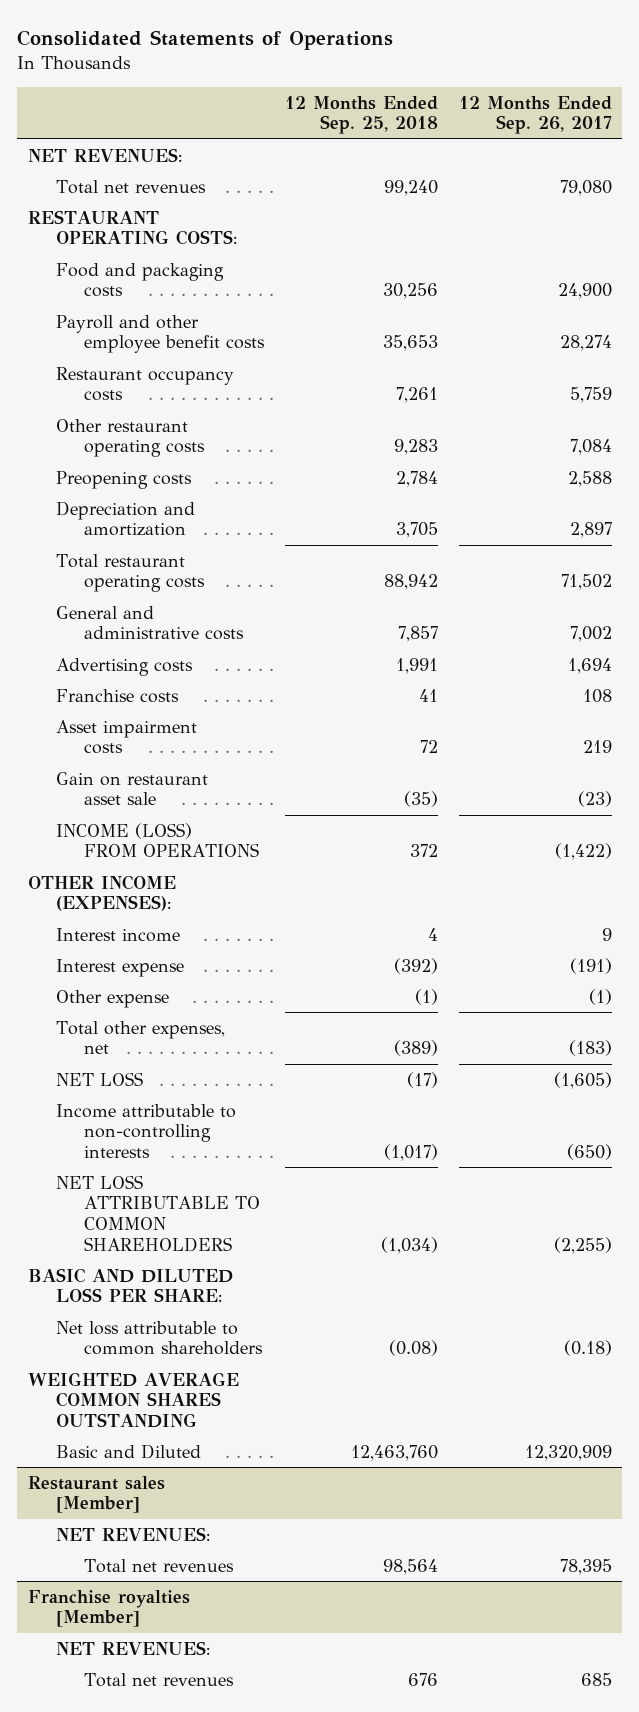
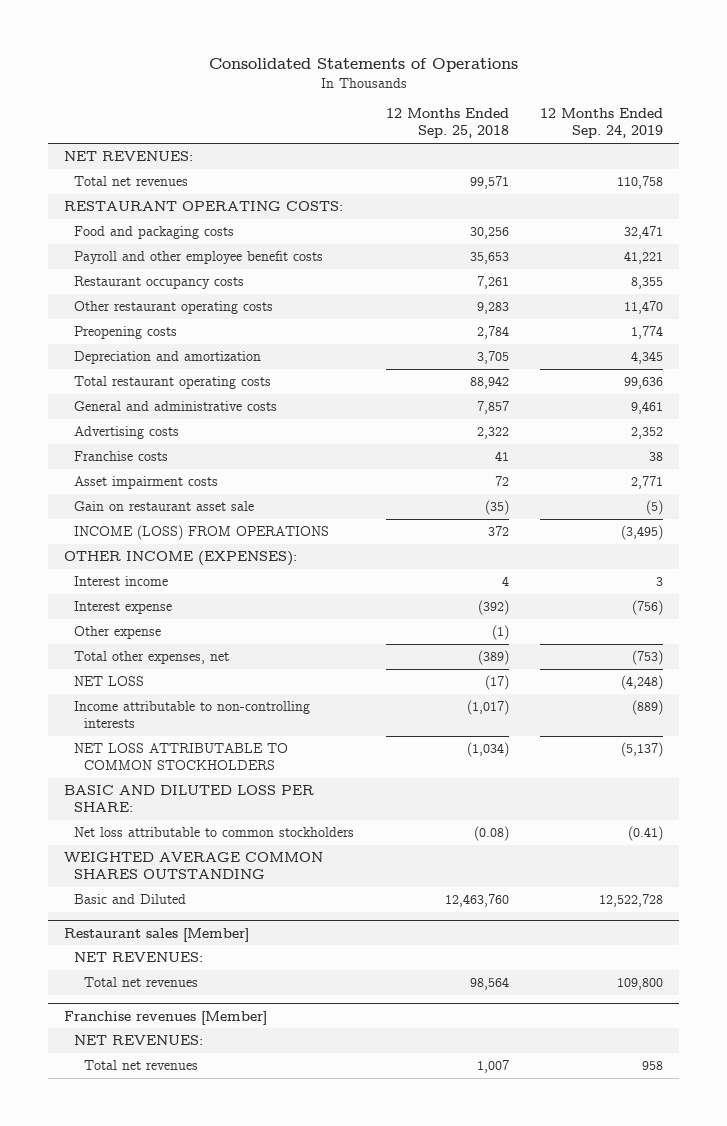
[458,95,612,135] 12 Months Ended Sep. 26, 2017 -> none
none -> [540,108,664,139] 12 Months Ended Sep. 24, 2019
[383,179,438,196] 99,240 -> [469,176,509,190] 99,571
[395,657,438,674] 1,991 -> [476,427,509,440] 2,322
[55,1174,260,1252] NET LOSS ATTRIBUTABLE TO COMMON SHAREHOLDERS -> [73,743,288,771] NET LOSS ATTRIBUTABLE TO COMMON STOCKHOLDERS
[55,1320,263,1356] Net loss attributable to common shareholders -> [73,827,354,838] Net loss attributable to common stockholders
[27,1589,190,1628] Franchise royalties [Member] -> [63,1010,267,1025] Franchise revenues [Member]
[407,1672,438,1686] 676 -> [476,1060,509,1074] 1,007

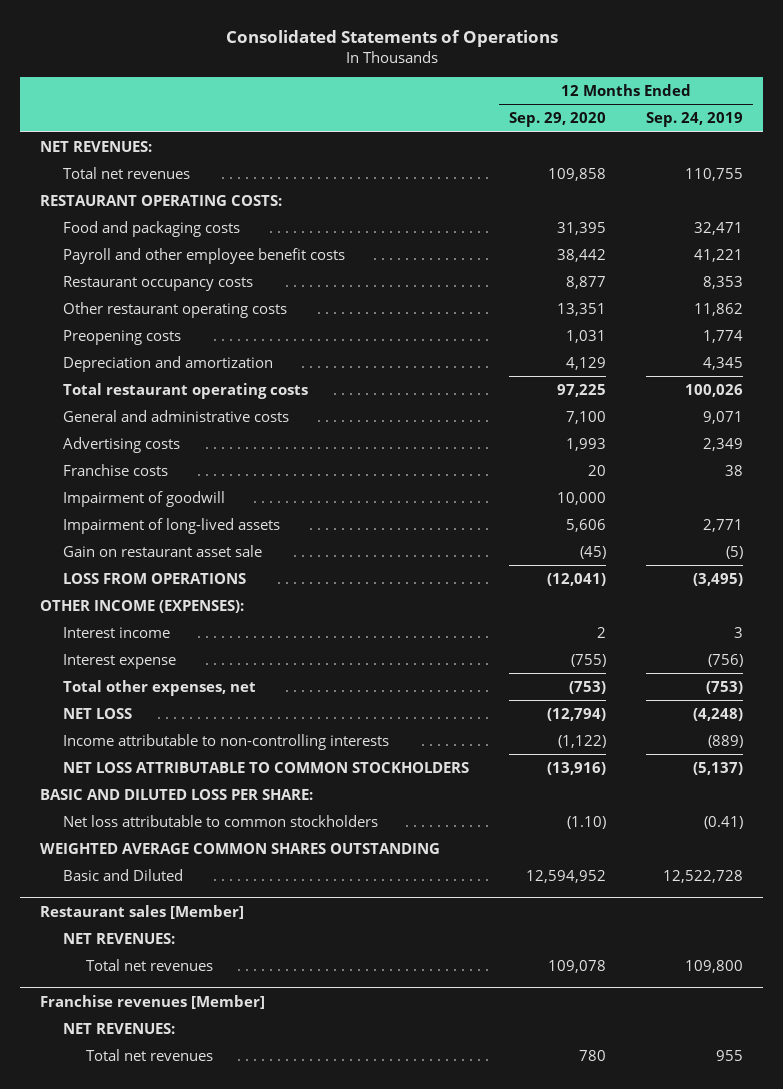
[385,108,509,139] 12 Months Ended Sep. 25, 2018 -> none
none -> [508,112,606,128] Sep. 29, 2020
[617,176,664,190] 110,758 -> [685,167,744,181] 110,755
[631,277,664,290] 8,355 -> [703,275,744,289] 8,353
[624,301,664,315] 11,470 -> [694,302,744,316] 11,862
[624,377,664,390] 99,636 -> [685,383,744,397] 100,026
[631,401,664,415] 9,461 -> [703,410,744,424] 9,071
[631,427,664,440] 2,352 -> [703,437,744,451] 2,349
none -> [62,490,225,507] Impairment of goodwill
[73,476,218,490] Asset impairment costs -> [62,517,280,534] Impairment of long-lived assets
[73,525,329,541] INCOME (LOSS) FROM OPERATIONS -> [62,572,246,584] LOSS FROM OPERATIONS
[73,626,161,640] Other expense -> none
[642,1061,664,1071] 958 -> [716,1049,744,1061] 955

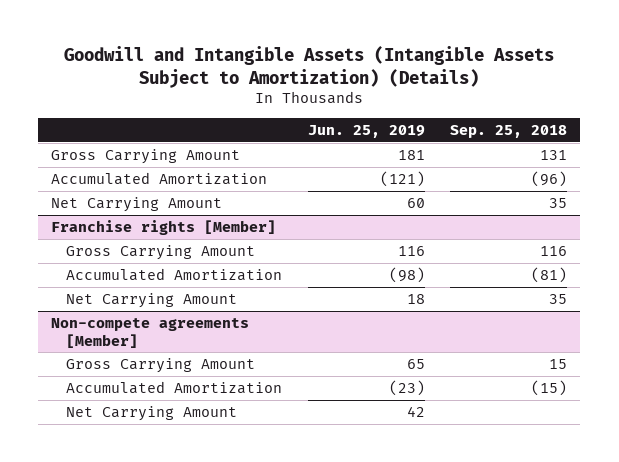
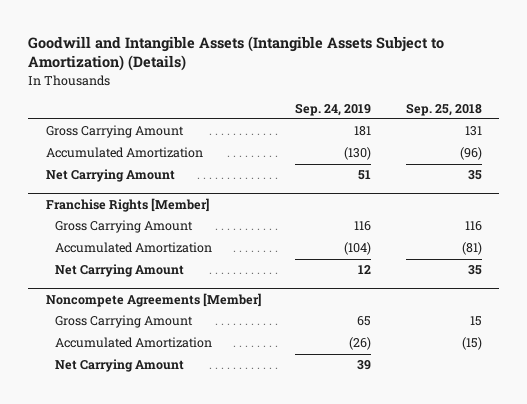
[307,124,425,138] Jun. 25, 2019 -> none
none -> [295,102,372,116] Sep. 24, 2019
[51,219,277,235] Franchise rights [Member] -> [45,197,209,212] Franchise Rights [Member]
[51,317,250,348] Non-compete agreements [Member] -> [45,292,261,307] Noncompete Agreements [Member]

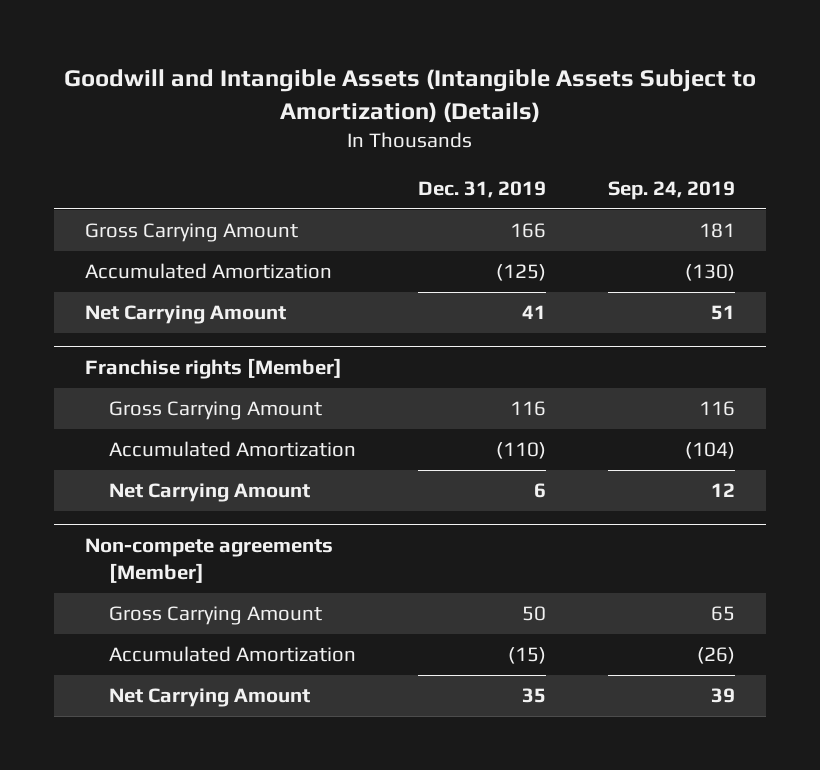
[405,102,482,116] Sep. 25, 2018 -> none
none -> [418,180,547,198] Dec. 31, 2019
[45,197,209,212] Franchise Rights [Member] -> [85,357,343,379] Franchise rights [Member]
[45,292,261,307] Noncompete Agreements [Member] -> [85,537,334,583] Non-compete agreements [Member]

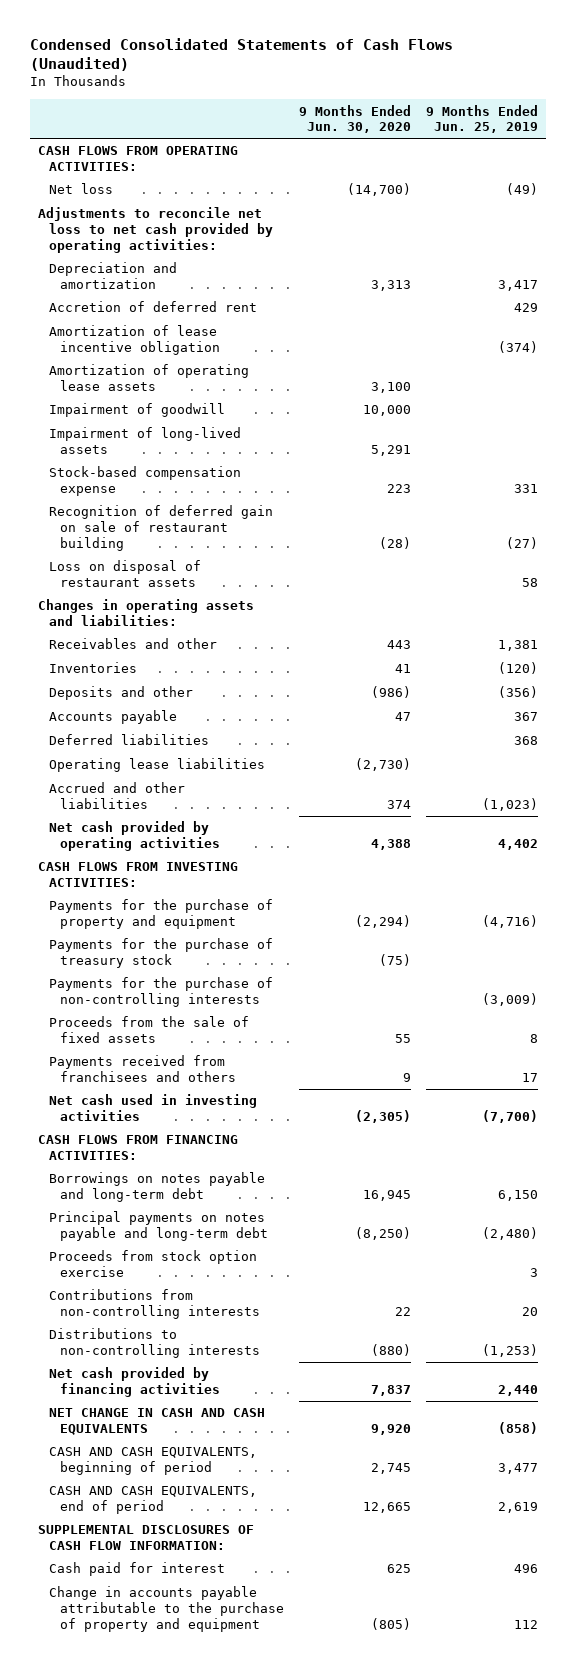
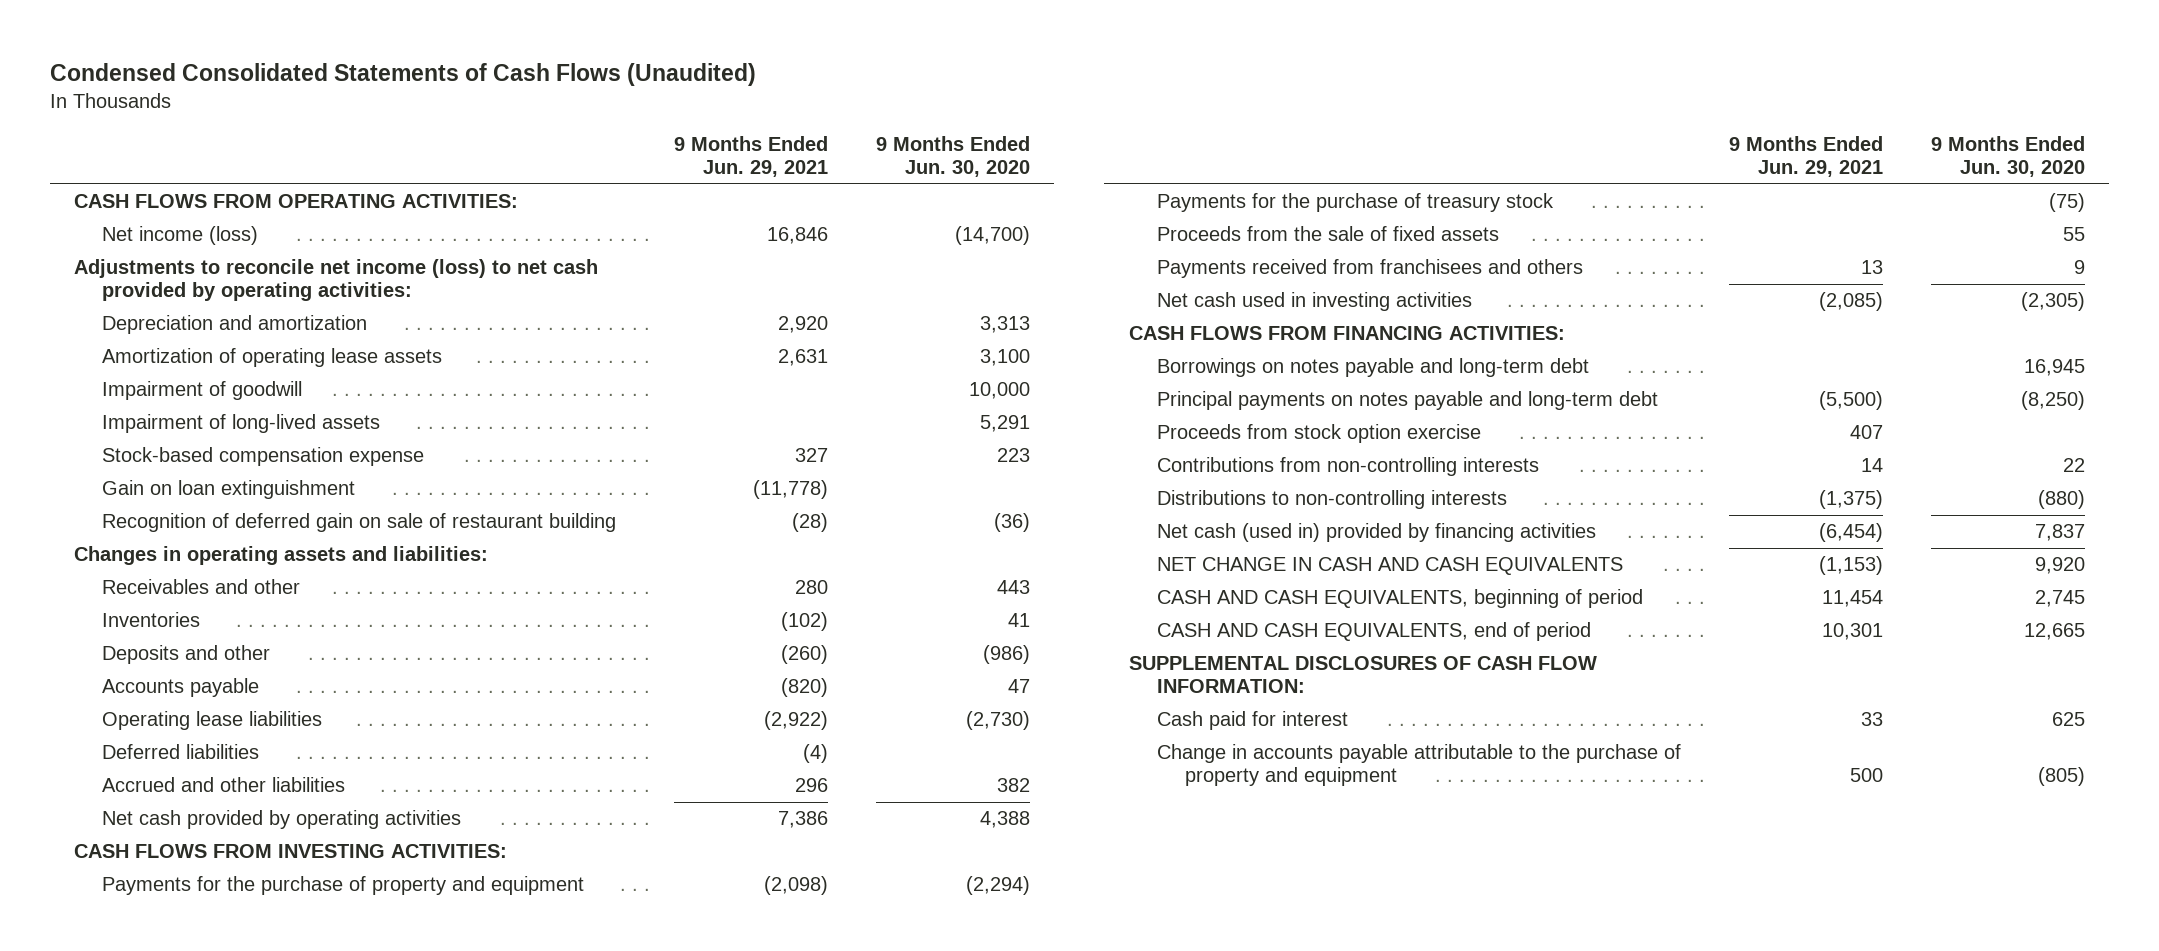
[426,104,539,134] 9 Months Ended Jun. 25, 2019 -> none
none -> [674,135,829,178] 9 Months Ended Jun. 29, 2021
[49,183,114,195] Net loss -> [102,226,259,246] Net income (loss)
[37,207,274,253] Adjustments to reconcile net loss to net cash provided by operating activities: -> [73,259,598,302] Adjustments to reconcile net income (loss) to net cash provided by operating activities:
[49,301,258,313] Accretion of deferred rent -> none
[49,325,221,356] Amortization of lease incentive obligation -> none
[49,560,202,588] Loss on disposal of restaurant assets -> none
none -> [102,480,356,500] Gain on loan extinguishment
[379,536,412,549] (28) -> [994,513,1031,533] (36)
[49,734,210,746] Deferred liabilities -> [102,744,260,760] Deferred liabilities
[387,800,412,810] 374 -> [997,778,1031,793] 382
[49,977,274,1008] Payments for the purchase of non-controlling interests -> none
[49,1367,221,1398] Net cash provided by financing activities -> [1156,523,1596,543] Net cash (used in) provided by financing activities

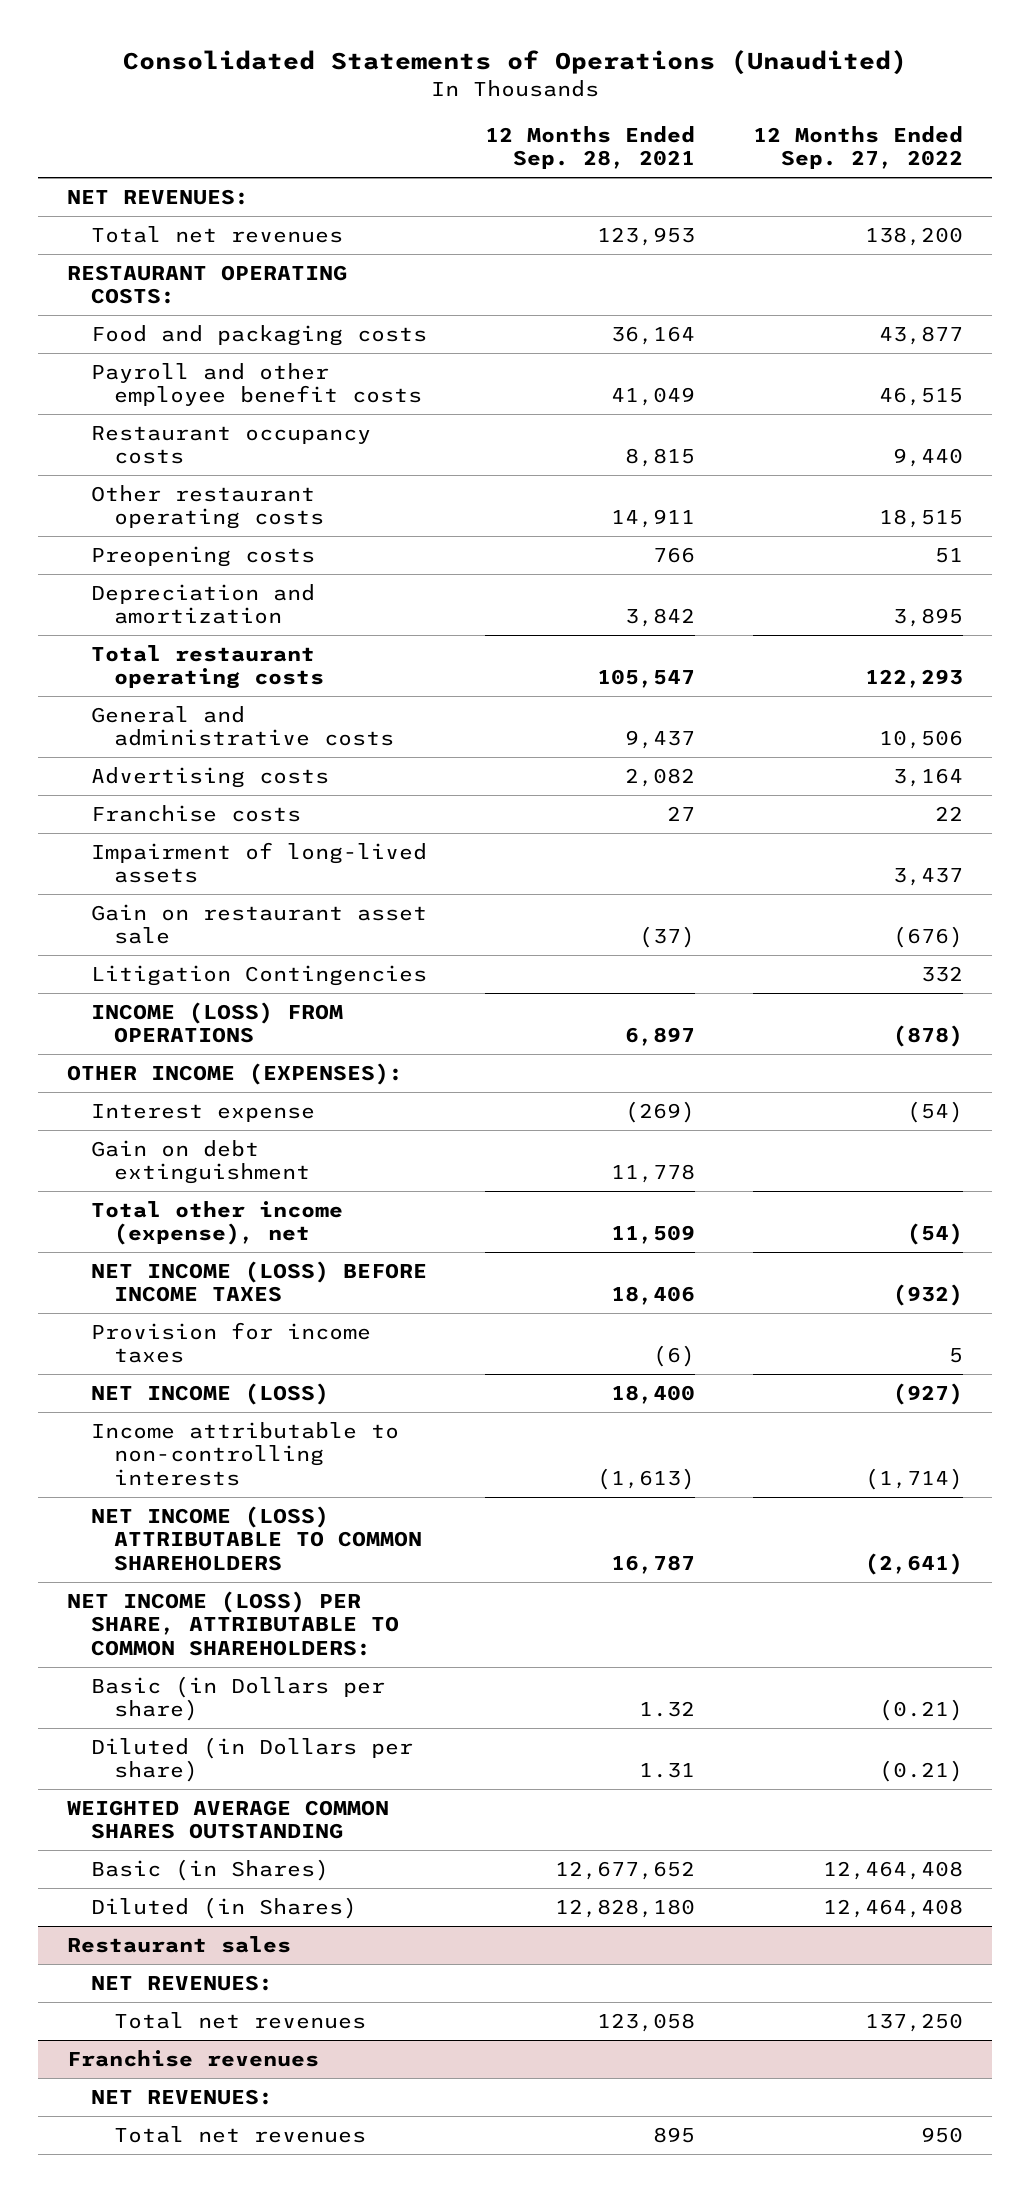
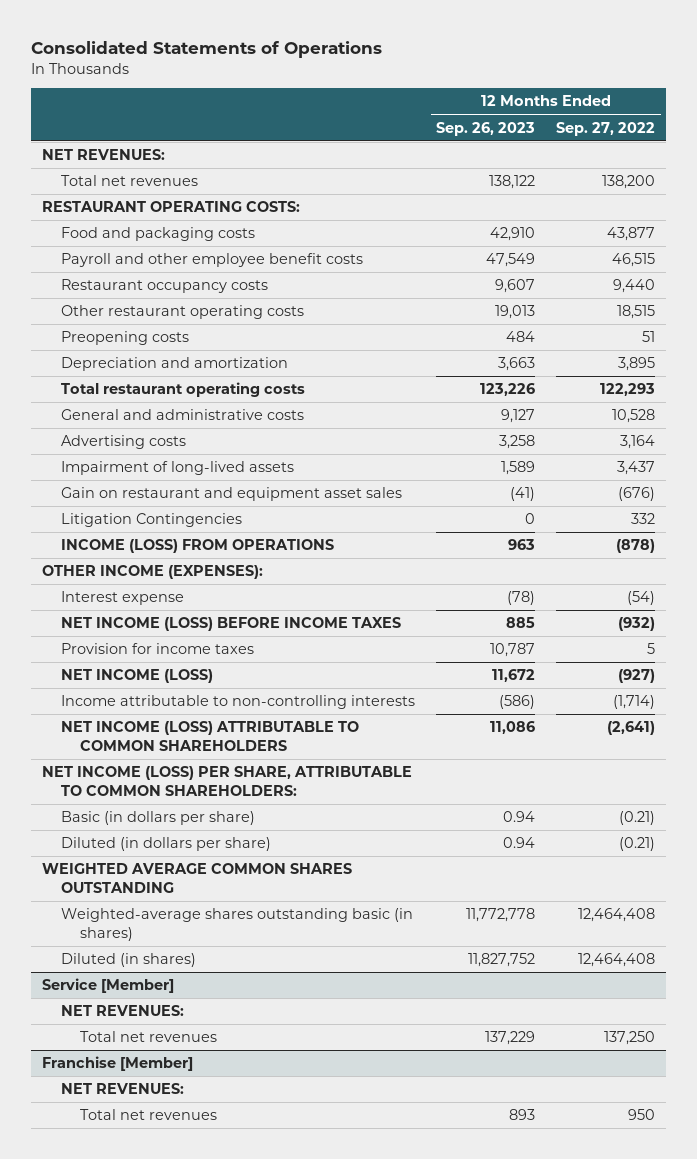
[122,50,907,76] Consolidated Statements of Operations (Unaudited) -> [31,40,383,58] Consolidated Statements of Operations
[484,126,695,170] 12 Months Ended Sep. 28, 2021 -> none
none -> [436,121,536,136] Sep. 26, 2023
[878,730,963,750] 10,506 -> [612,409,656,424] 10,528
[90,805,301,823] Franchise costs -> none
[90,904,427,945] Gain on restaurant asset sale -> [61,487,403,502] Gain on restaurant and equipment asset sales
[90,1140,311,1185] Gain on debt extinguishment -> none
[90,1201,343,1246] Total other income (expense), net -> none
[90,1676,385,1722] Basic (in Dollars per share) -> [61,811,256,826] Basic (in dollars per share)
[90,1737,413,1783] Diluted (in Dollars per share) -> [61,837,272,852] Diluted (in dollars per share)
[67,1936,292,1954] Restaurant sales -> none
[90,1859,329,1882] Basic (in Shares) -> [61,908,414,941] Weighted-average shares outstanding basic (in shares)
[90,1897,357,1920] Diluted (in Shares) -> [61,953,197,968] Diluted (in shares)
none -> [41,978,174,994] Service [Member]
[67,2050,320,2068] Franchise revenues -> none
none -> [41,1056,193,1072] Franchise [Member]

